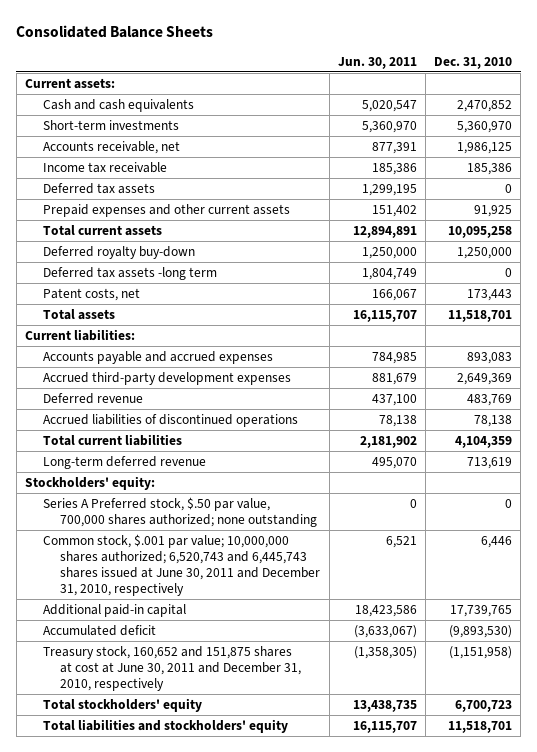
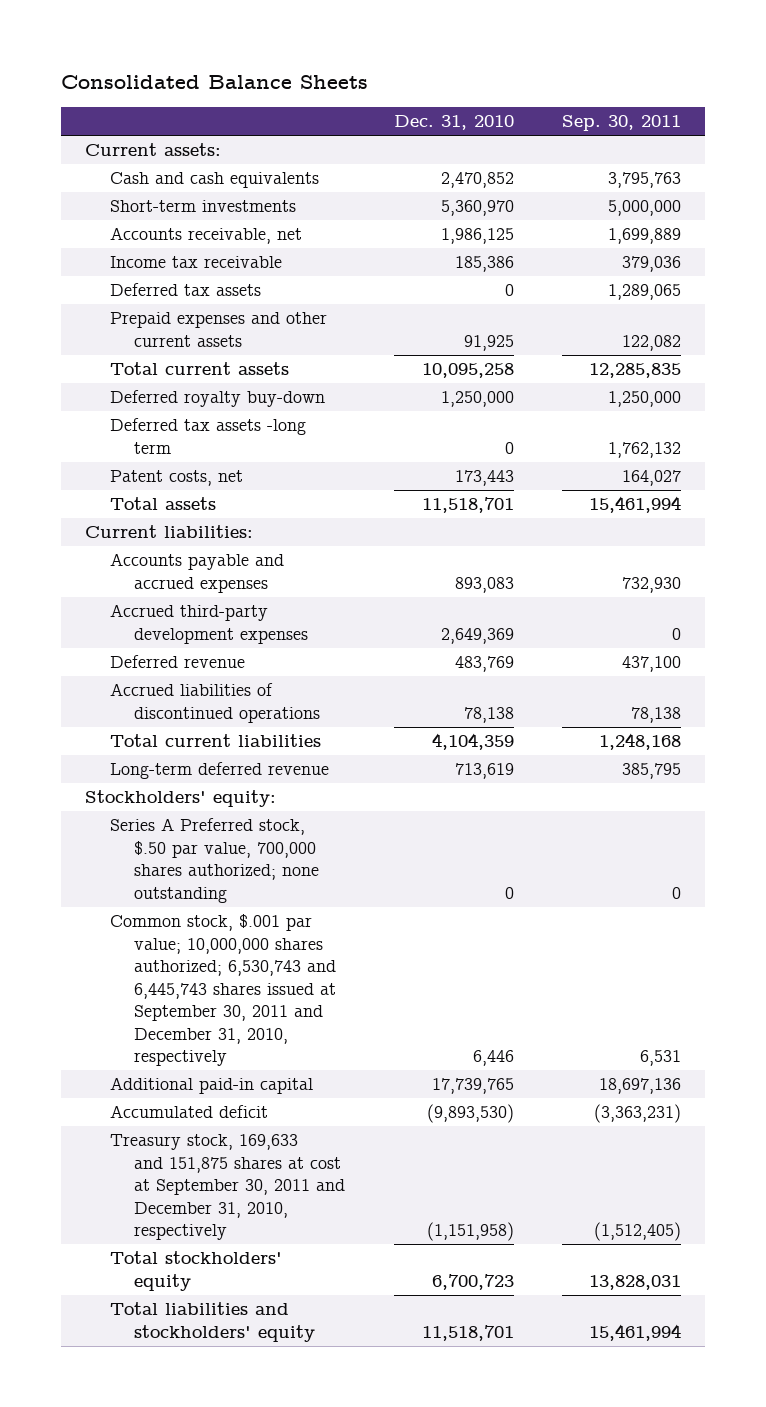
[337,56,417,69] Jun. 30, 2011 -> none
none -> [561,114,681,131] Sep. 30, 2011
[42,534,321,597] Common stock, $.001 par value; 10,000,000 shares authorized; 6,520,743 and 6,445,743 shares issued at June 30, 2011 and December 31, 2010, respectively -> [109,914,337,1067] Common stock, $.001 par value; 10,000,000 shares authorized; 6,530,743 and 6,445,743 shares issued at September 30, 2011 and December 31, 2010, respectively
[42,646,302,692] Treasury stock, 160,652 and 151,875 shares at cost at June 30, 2011 and December 31, 2010, respectively -> [109,1134,346,1241] Treasury stock, 169,633 and 151,875 shares at cost at September 30, 2011 and December 31, 2010, respectively

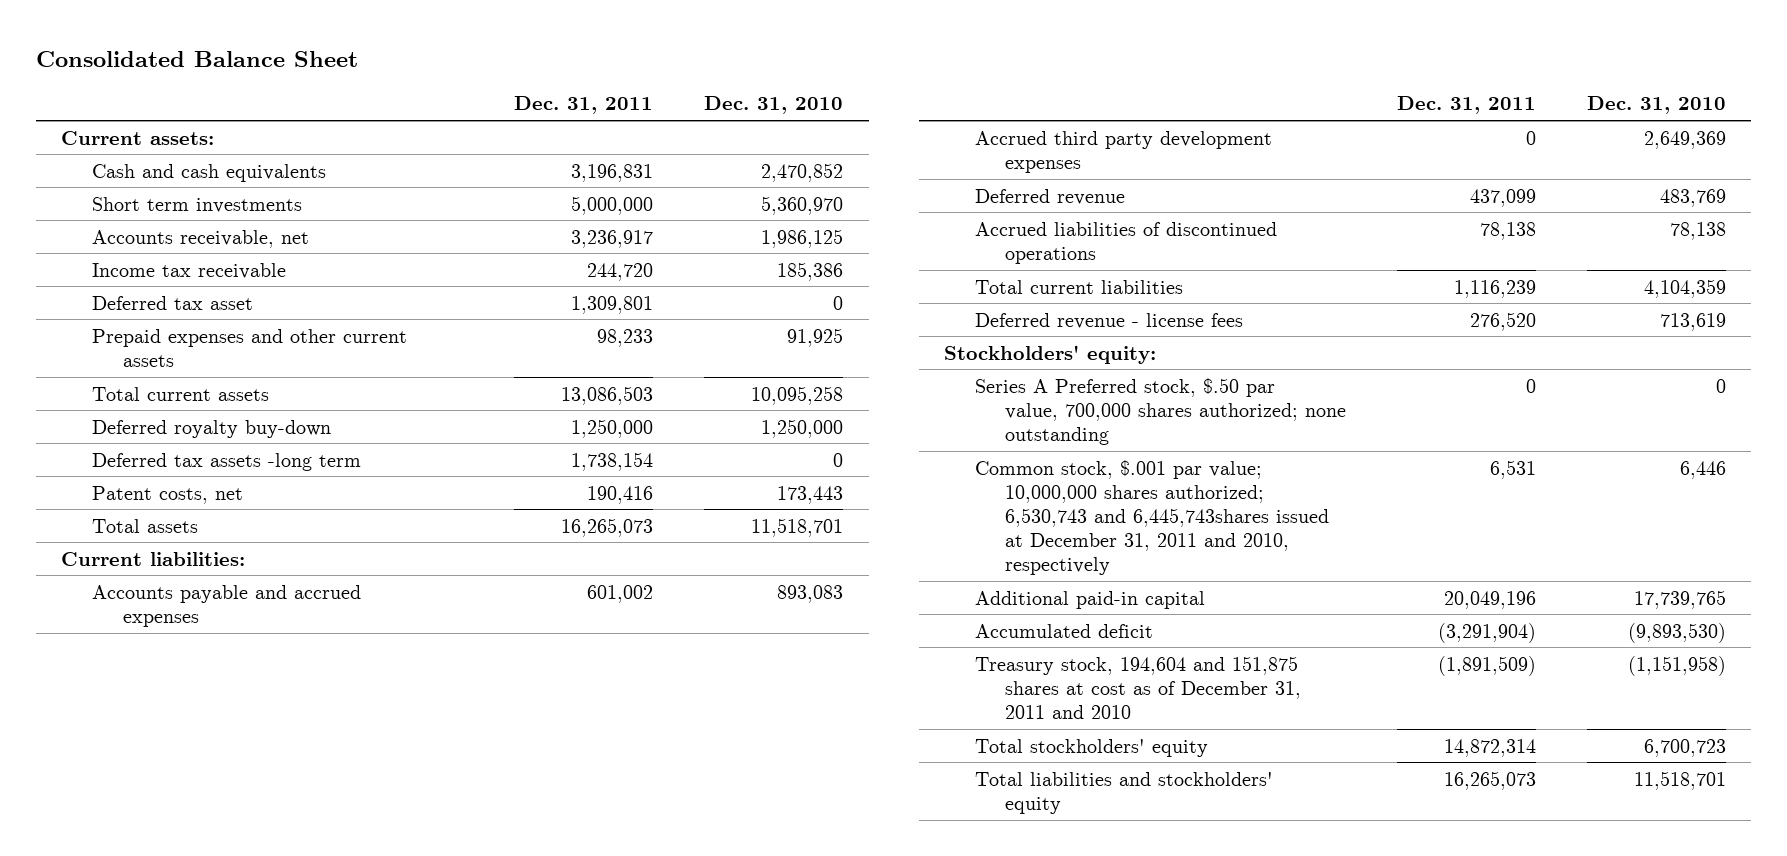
[61,74,369,89] Consolidated Balance Sheets -> [35,50,358,67] Consolidated Balance Sheet
[561,114,681,131] Sep. 30, 2011 -> none
none -> [514,96,654,115] Dec. 31, 2011
[109,200,296,213] Short-term investments -> [91,196,302,213] Short term investments
[109,283,261,297] Deferred tax assets -> [91,295,253,310] Deferred tax asset
[109,604,309,644] Accrued third-party development expenses -> [974,130,1272,173] Accrued third party development expenses
[109,762,329,780] Long-term deferred revenue -> [974,312,1243,329] Deferred revenue - license fees
[109,914,337,1067] Common stock, $.001 par value; 10,000,000 shares authorized; 6,530,743 and 6,445,743 shares issued at September 30, 2011 and December 31, 2010, respectively -> [974,459,1330,576] Common stock, $.001 par value; 10,000,000 shares authorized; 6,530,743 and 6,445,743shares issued at December 31, 2011 and 2010, respectively
[109,1134,346,1241] Treasury stock, 169,633 and 151,875 shares at cost at September 30, 2011 and December 31, 2010, respectively -> [974,655,1302,719] Treasury stock, 194,604 and 151,875 shares at cost as of December 31, 2011 and 2010

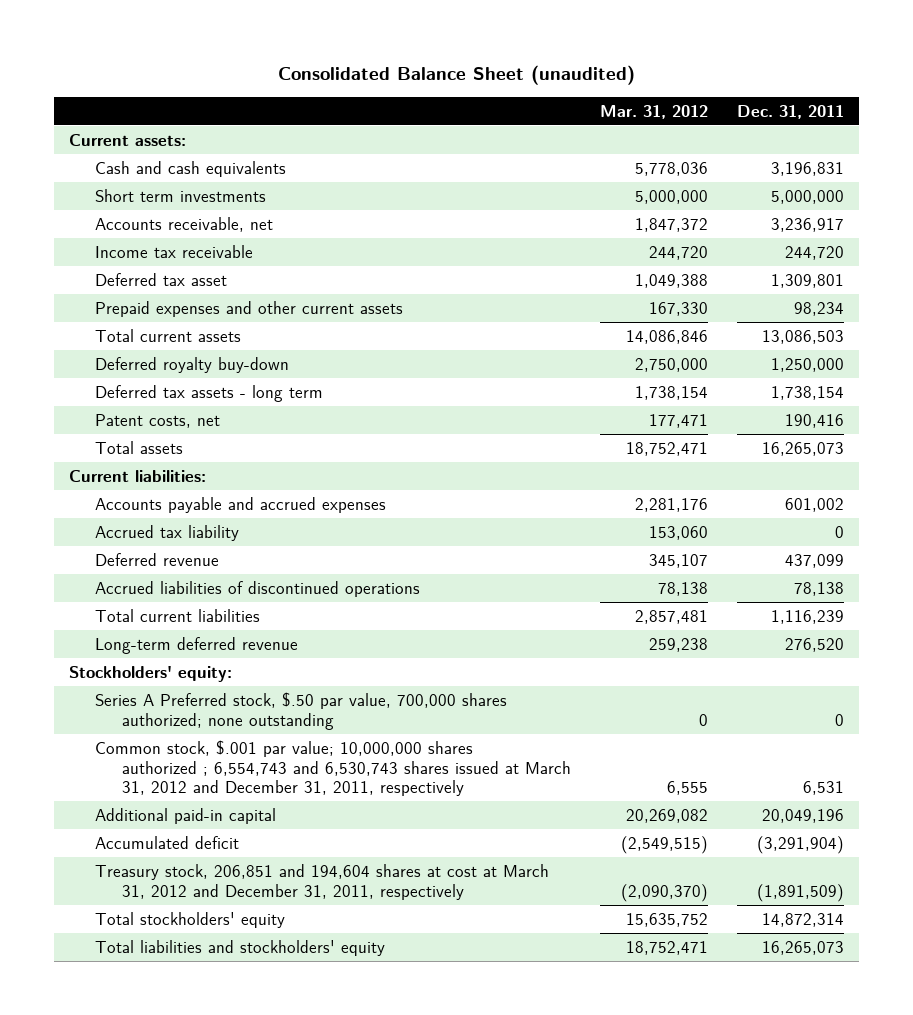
[35,50,358,67] Consolidated Balance Sheet -> [277,65,635,86] Consolidated Balance Sheet (unaudited)
[704,96,844,115] Dec. 31, 2010 -> none
none -> [600,104,709,119] Mar. 31, 2012
[597,328,654,347] 98,233 -> [794,301,845,316] 98,234
[91,452,361,471] Deferred tax assets -long term -> [95,384,324,402] Deferred tax assets - long term
[974,130,1272,173] Accrued third party development expenses -> none
none -> [95,524,240,541] Accrued tax liability
[974,312,1243,329] Deferred revenue - license fees -> [95,636,299,654] Long-term deferred revenue
[974,459,1330,576] Common stock, $.001 par value; 10,000,000 shares authorized; 6,530,743 and 6,445,743shares issued at December 31, 2011 and 2010, respectively -> [95,739,571,797] Common stock, $.001 par value; 10,000,000 shares authorized ; 6,554,743 and 6,530,743 shares issued at March 31, 2012 and December 31, 2011, respectively
[974,655,1302,719] Treasury stock, 194,604 and 151,875 shares at cost as of December 31, 2011 and 2010 -> [95,863,550,900] Treasury stock, 206,851 and 194,604 shares at cost at March 31, 2012 and December 31, 2011, respectively

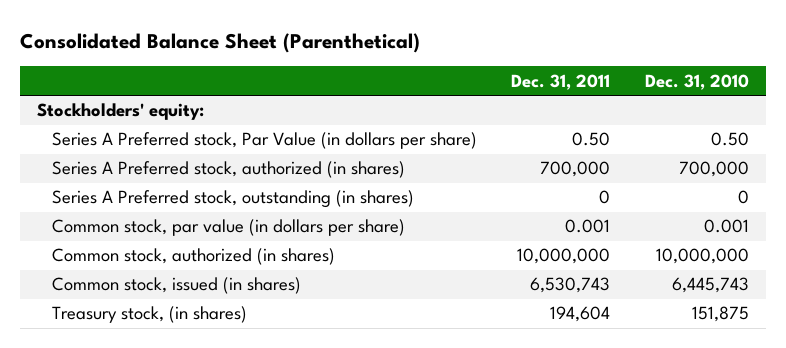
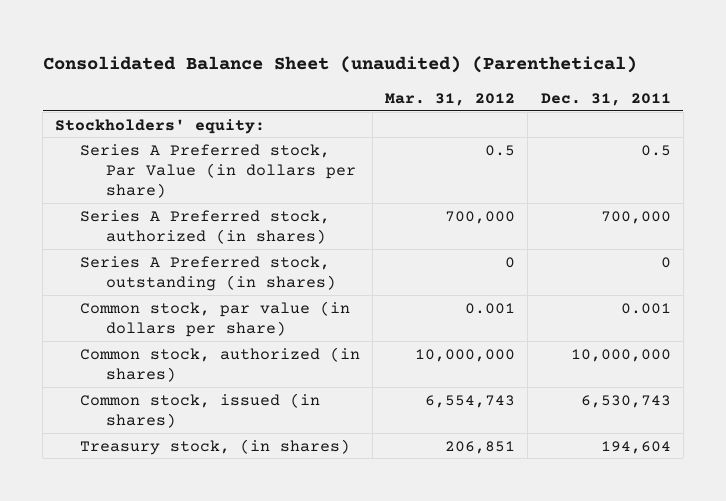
[19,32,420,53] Consolidated Balance Sheet (Parenthetical) -> [42,55,637,73] Consolidated Balance Sheet (unaudited) (Parenthetical)
[645,73,750,90] Dec. 31, 2010 -> none
none -> [385,92,516,106] Mar. 31, 2012
[572,132,611,147] 0.50 -> [640,144,671,156] 0.5

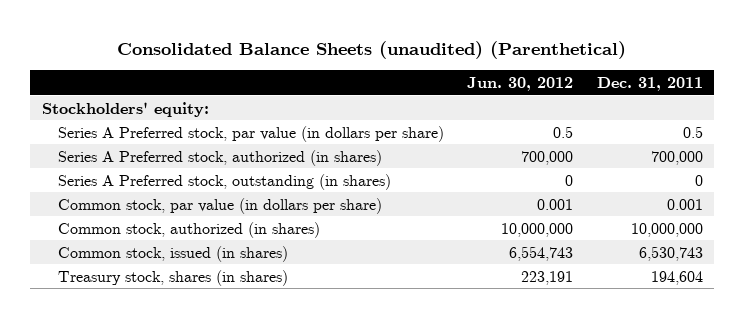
[42,55,637,73] Consolidated Balance Sheet (unaudited) (Parenthetical) -> [117,40,627,59] Consolidated Balance Sheets (unaudited) (Parenthetical)
[385,92,516,106] Mar. 31, 2012 -> none
none -> [467,76,574,91] Jun. 30, 2012
[80,143,356,198] Series A Preferred stock, Par Value (in dollars per share) -> [58,125,445,142] Series A Preferred stock, par value (in dollars per share)
[80,438,351,455] Treasury stock, (in shares) -> [58,269,289,286] Treasury stock, shares (in shares)

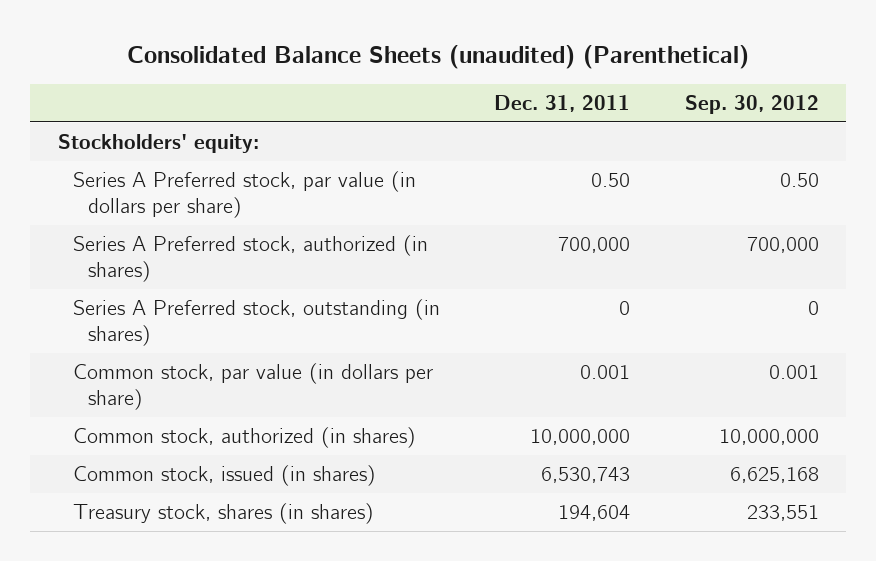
[467,76,574,91] Jun. 30, 2012 -> none
none -> [684,95,819,115] Sep. 30, 2012
[682,125,703,138] 0.5 -> [591,173,631,188] 0.50

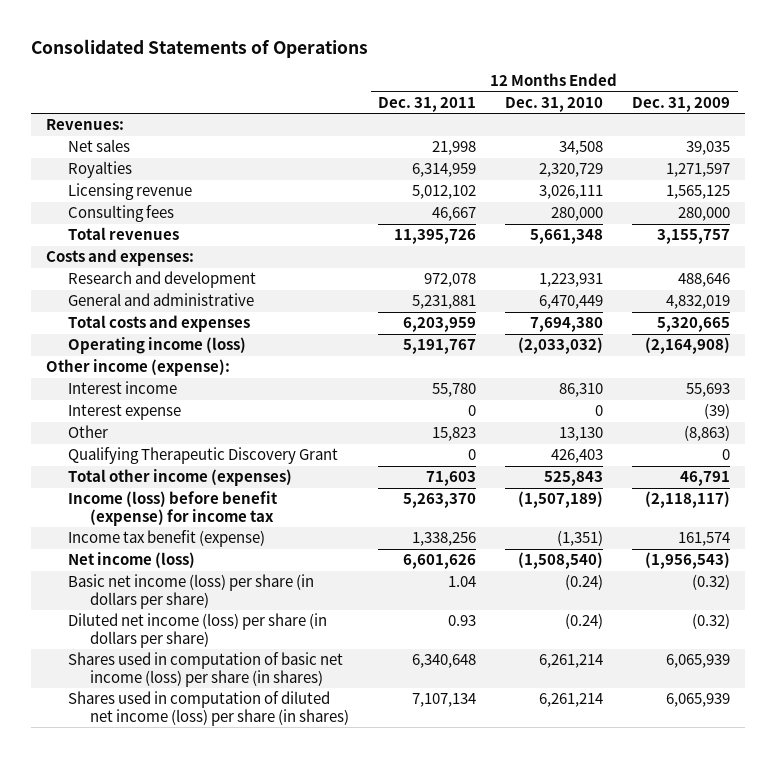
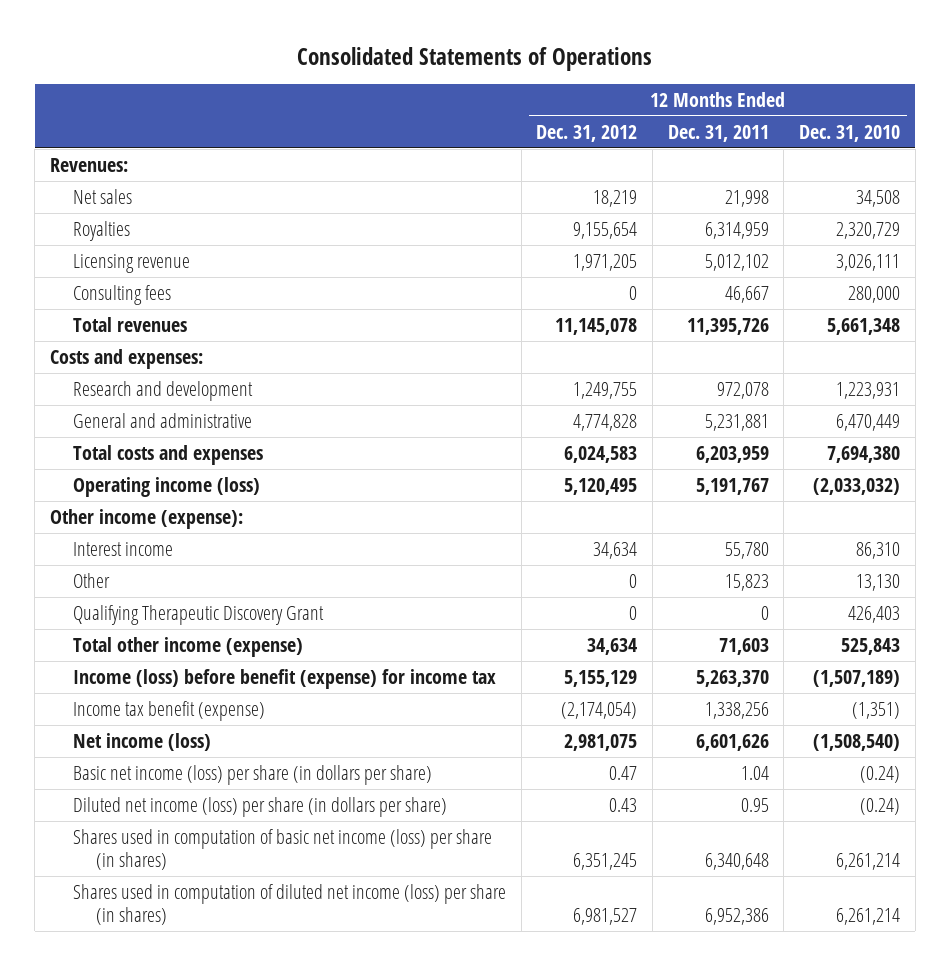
[632,96,731,112] Dec. 31, 2009 -> none
none -> [536,124,638,142] Dec. 31, 2012
[67,404,181,421] Interest expense -> none
[67,469,292,487] Total other income (expenses) -> [73,636,304,657] Total other income (expense)
[447,615,476,627] 0.93 -> [740,797,769,812] 0.95
[411,693,476,708] 7,107,134 -> [704,908,769,926] 6,952,386

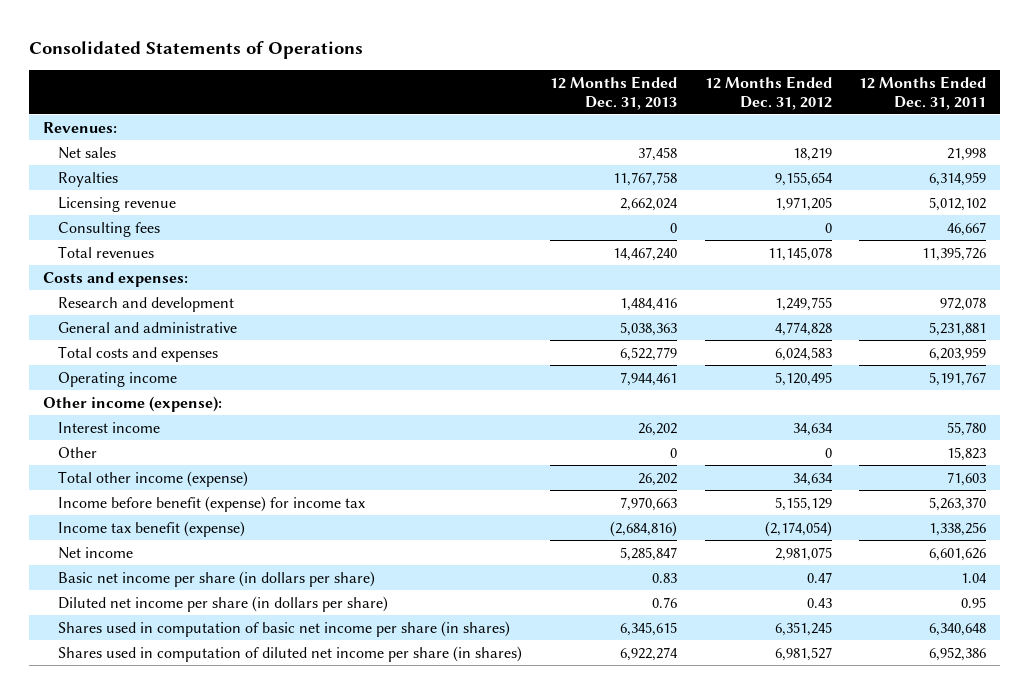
[798,124,900,142] Dec. 31, 2010 -> none
none -> [550,75,678,110] 12 Months Ended Dec. 31, 2013
[73,476,261,497] Operating income (loss) -> [58,371,178,387] Operating income
[73,604,325,625] Qualifying Therapeutic Discovery Grant -> none
[73,668,497,689] Income (loss) before benefit (expense) for income tax -> [58,495,366,512] Income before benefit (expense) for income tax
[73,732,212,751] Net income (loss) -> [58,546,134,559] Net income
[73,764,433,785] Basic net income (loss) per share (in dollars per share) -> [58,570,376,587] Basic net income per share (in dollars per share)
[73,796,448,817] Diluted net income (loss) per share (in dollars per share) -> [58,595,389,612] Diluted net income per share (in dollars per share)
[73,828,493,871] Shares used in computation of basic net income (loss) per share (in shares) -> [58,620,511,637] Shares used in computation of basic net income per share (in shares)
[73,883,507,926] Shares used in computation of diluted net income (loss) per share (in shares) -> [58,645,523,662] Shares used in computation of diluted net income per share (in shares)

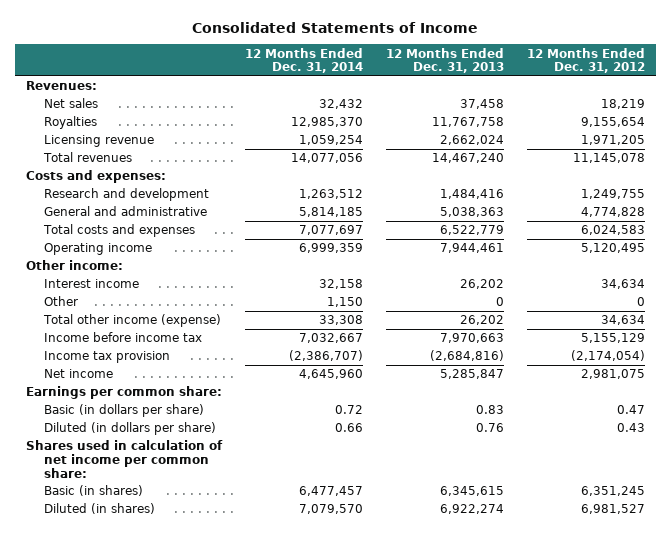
[28,40,363,59] Consolidated Statements of Operations -> [192,21,479,33] Consolidated Statements of Income
[859,75,987,110] 12 Months Ended Dec. 31, 2011 -> none
none -> [245,47,364,74] 12 Months Ended Dec. 31, 2014
[58,221,161,237] Consulting fees -> none
[42,395,222,412] Other income (expense): -> [26,260,124,271] Other income:
[58,495,366,512] Income before benefit (expense) for income tax -> [43,332,202,343] Income before income tax
[58,520,246,537] Income tax benefit (expense) -> [43,351,170,364] Income tax provision
none -> [26,386,223,400] Earnings per common share:
[58,570,376,587] Basic net income per share (in dollars per share) -> [43,404,204,418] Basic (in dollars per share)
[58,595,389,612] Diluted net income per share (in dollars per share) -> [43,422,216,436] Diluted (in dollars per share)
none -> [26,440,224,478] Shares used in calculation of net income per common share:
[58,620,511,637] Shares used in computation of basic net income per share (in shares) -> [43,485,143,497] Basic (in shares)
[58,645,523,662] Shares used in computation of diluted net income per share (in shares) -> [43,503,155,515] Diluted (in shares)

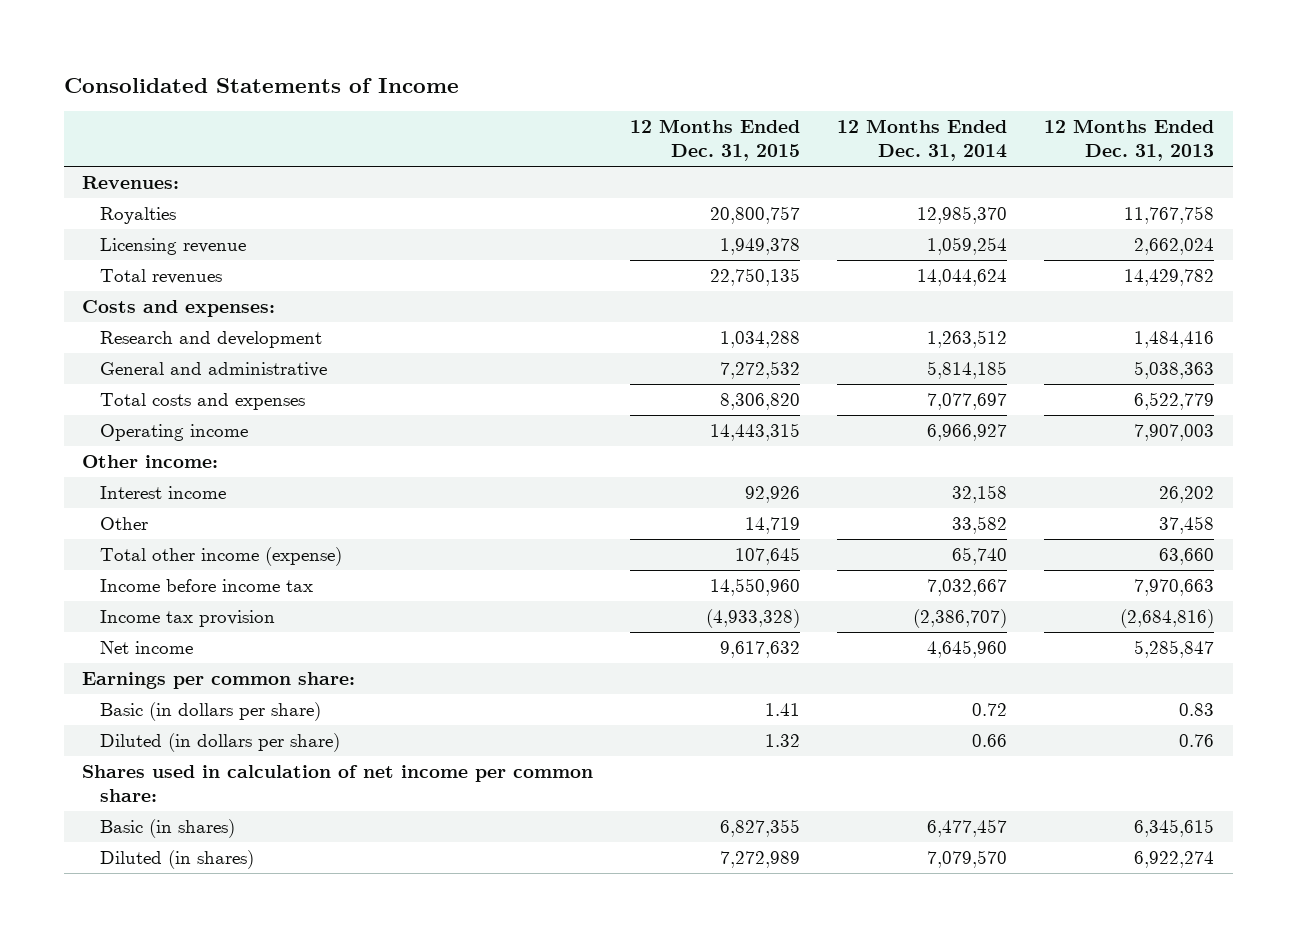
[526,47,645,74] 12 Months Ended Dec. 31, 2012 -> none
none -> [630,119,801,162] 12 Months Ended Dec. 31, 2015
[43,98,98,109] Net sales -> none
[291,153,364,164] 14,077,056 -> [917,268,1008,286] 14,044,624
[431,153,504,164] 14,467,240 -> [1124,268,1215,286] 14,429,782
[299,243,364,254] 6,999,359 -> [927,423,1008,441] 6,966,927
[439,243,504,254] 7,944,461 -> [1134,423,1215,441] 7,907,003
[327,297,364,308] 1,150 -> [952,515,1008,534] 33,582
[495,297,504,307] 0 -> [1159,515,1215,534] 37,458
[319,315,364,326] 33,308 -> [952,546,1008,565] 65,740
[459,315,504,326] 26,202 -> [1159,547,1215,565] 63,660

